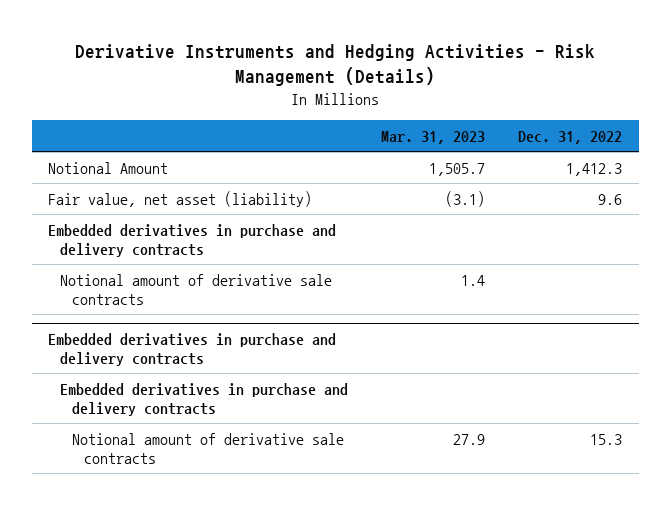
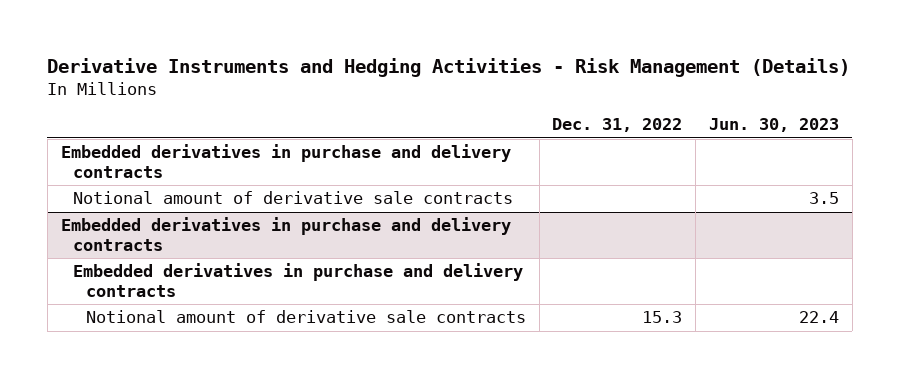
[381,130,486,144] Mar. 31, 2023 -> none
none -> [709,118,840,133] Jun. 30, 2023
[48,161,169,174] Notional Amount -> none
[48,190,313,207] Fair value, net asset (liability) -> none

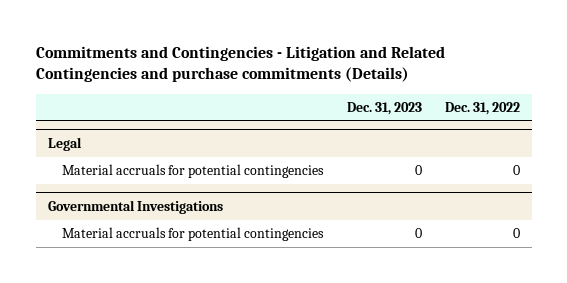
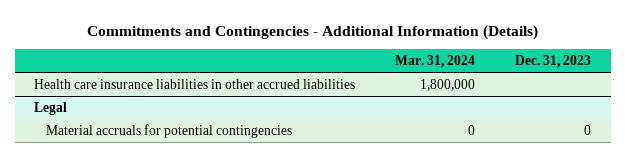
[35,45,445,83] Commitments and Contingencies - Litigation and Related Contingencies and purchase commitments (Details) -> [86,24,538,40] Commitments and Contingencies - Additional Information (Details)
[444,101,520,115] Dec. 31, 2022 -> none
none -> [395,55,476,69] Mar. 31, 2024
none -> [34,78,356,89] Health care insurance liabilities in other accrued liabilities
[47,200,223,215] Governmental Investigations -> none
[62,227,325,242] Material accruals for potential contingencies -> none

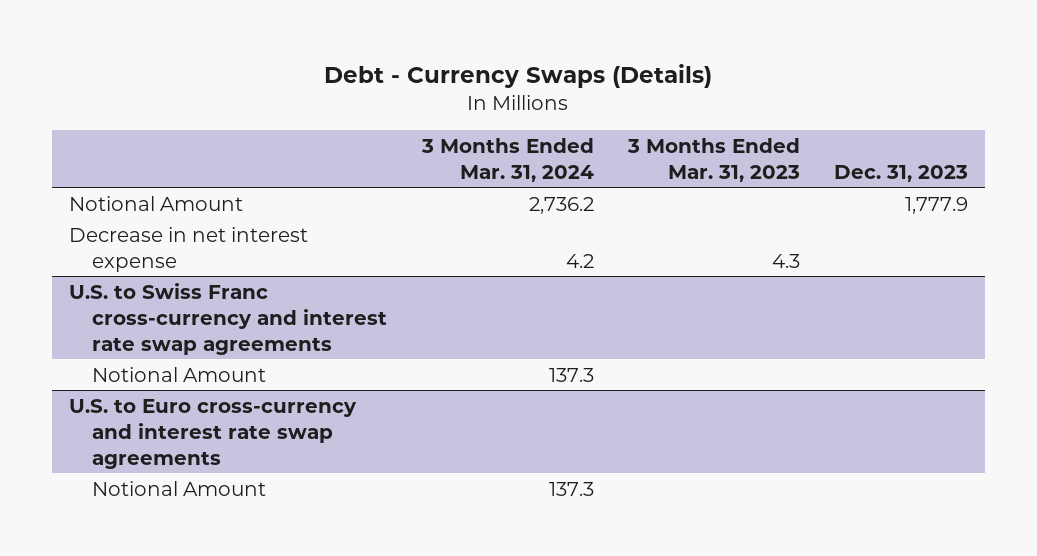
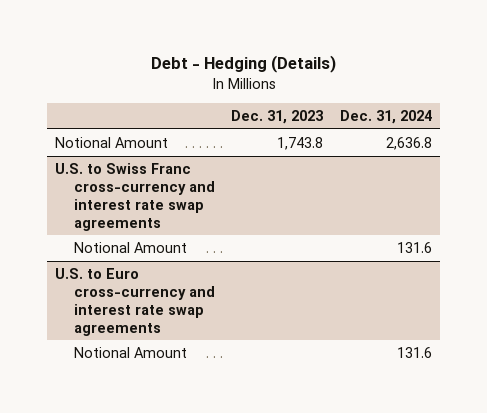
[324,63,713,88] Debt - Currency Swaps (Details) -> [150,55,336,74] Debt - Hedging (Details)
[420,137,594,182] 3 Months Ended Mar. 31, 2024 -> none
[626,137,800,182] 3 Months Ended Mar. 31, 2023 -> none
none -> [339,110,432,125] Dec. 31, 2024
[68,226,308,272] Decrease in net interest expense -> none
[905,196,969,214] 1,777.9 -> [277,137,324,151] 1,743.8

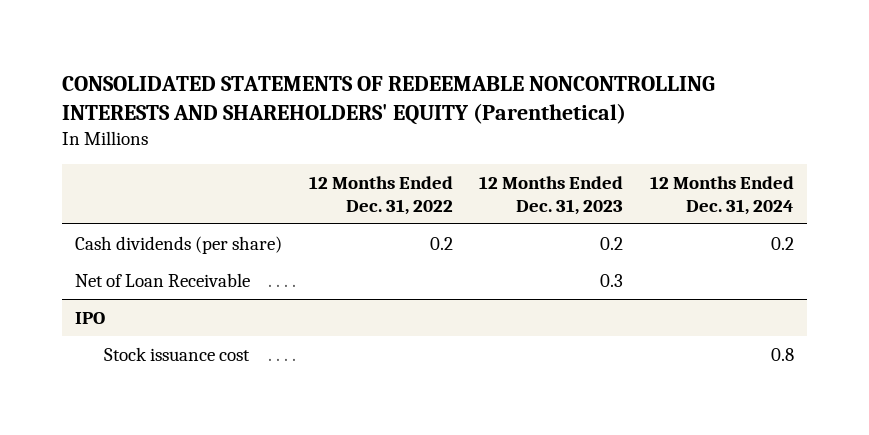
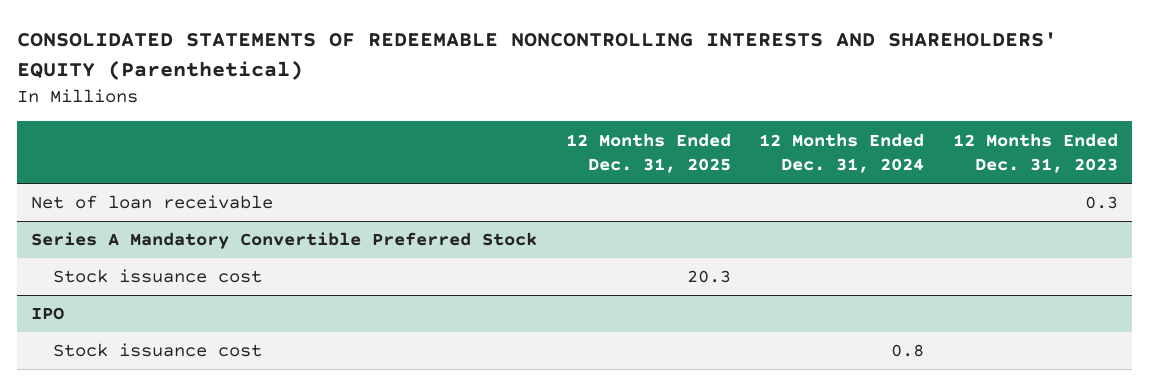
[308,175,453,215] 12 Months Ended Dec. 31, 2022 -> none
none -> [565,132,731,174] 12 Months Ended Dec. 31, 2025
[75,235,283,254] Cash dividends (per share) -> none
[75,272,251,287] Net of Loan Receivable -> [30,195,273,210] Net of loan receivable
none -> [30,232,537,250] Series A Mandatory Convertible Preferred Stock
none -> [52,269,262,284] Stock issuance cost

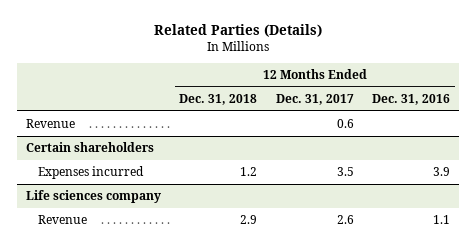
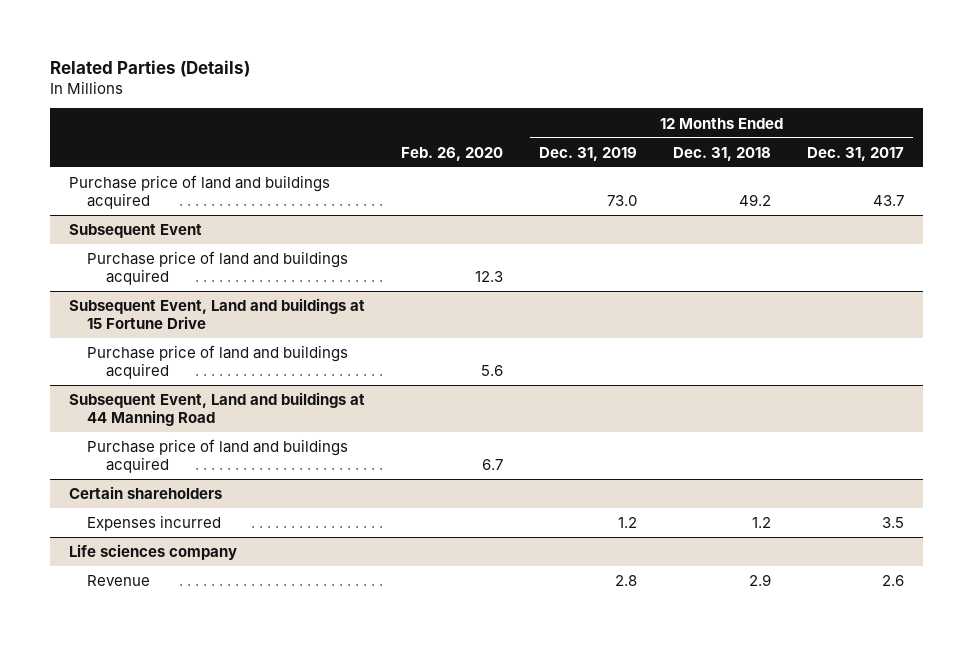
[372,94,451,106] Dec. 31, 2016 -> none
none -> [400,146,503,161] Feb. 26, 2020
none -> [538,146,637,161] Dec. 31, 2019
[25,119,75,129] Revenue -> none
none -> [68,175,330,210] Purchase price of land and buildings acquired
none -> [68,224,202,239] Subsequent Event
none -> [87,251,349,286] Purchase price of land and buildings acquired
none -> [68,298,365,330] Subsequent Event, Land and buildings at 15 Fortune Drive
none -> [87,345,349,380] Purchase price of land and buildings acquired
none -> [68,392,365,427] Subsequent Event, Land and buildings at 44 Manning Road
none -> [87,439,349,474] Purchase price of land and buildings acquired

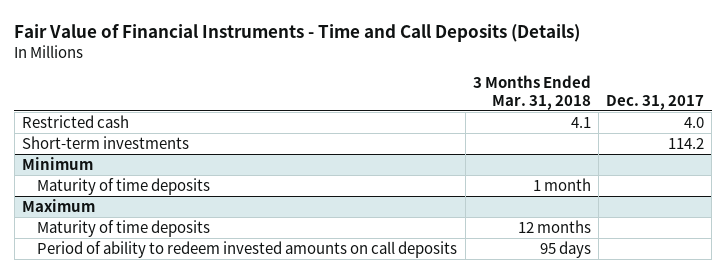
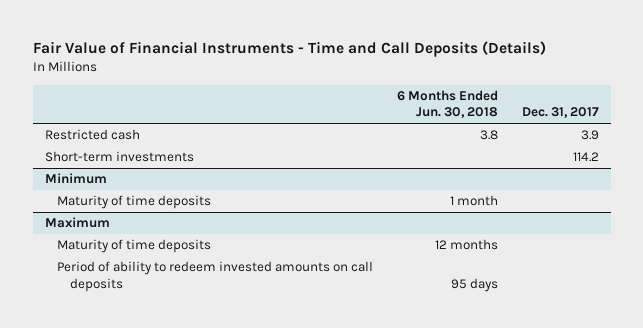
[472,75,591,110] 3 Months Ended Mar. 31, 2018 -> none
none -> [397,90,499,119] 6 Months Ended Jun. 30, 2018
[684,116,705,128] 4.0 -> [580,130,599,141] 3.9

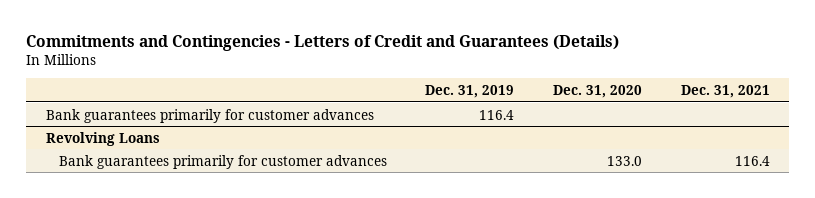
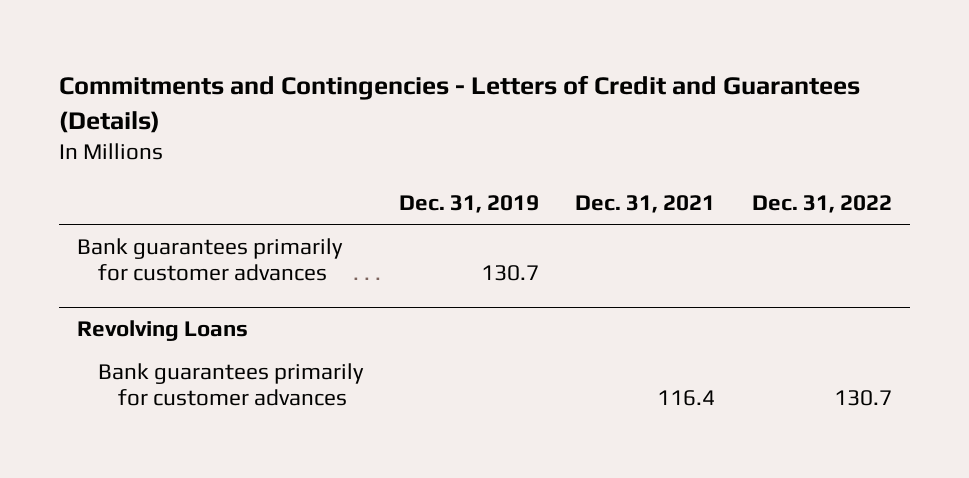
[553,84,643,98] Dec. 31, 2020 -> none
none -> [751,194,892,213] Dec. 31, 2022
[479,109,515,120] 116.4 -> [481,264,540,281] 130.7

